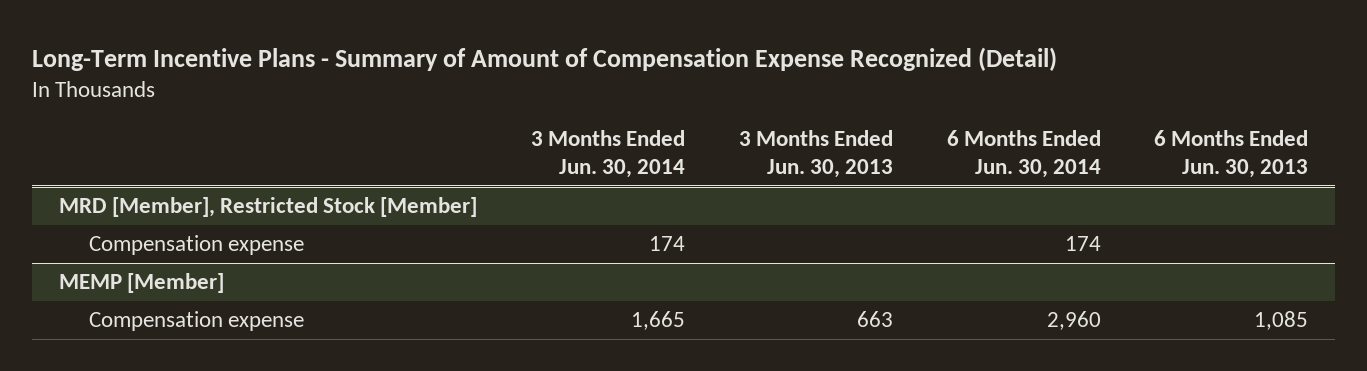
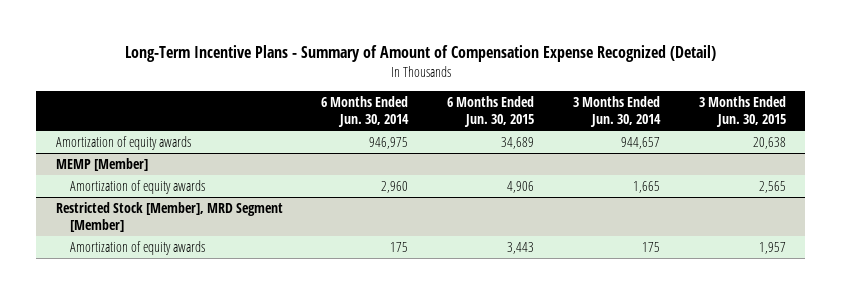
[738,129,893,178] 3 Months Ended Jun. 30, 2013 -> none
[1154,129,1309,178] 6 Months Ended Jun. 30, 2013 -> none
none -> [447,95,535,128] 6 Months Ended Jun. 30, 2015
none -> [698,95,786,128] 3 Months Ended Jun. 30, 2015
[58,197,477,218] MRD [Member], Restricted Stock [Member] -> none
[88,235,304,256] Compensation expense -> none
none -> [55,135,191,150] Amortization of equity awards
[88,311,304,332] Compensation expense -> [69,179,205,194] Amortization of equity awards
none -> [55,201,283,233] Restricted Stock [Member], MRD Segment [Member]
none -> [69,240,205,255] Amortization of equity awards

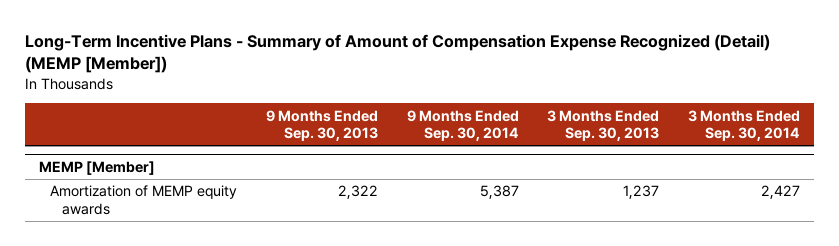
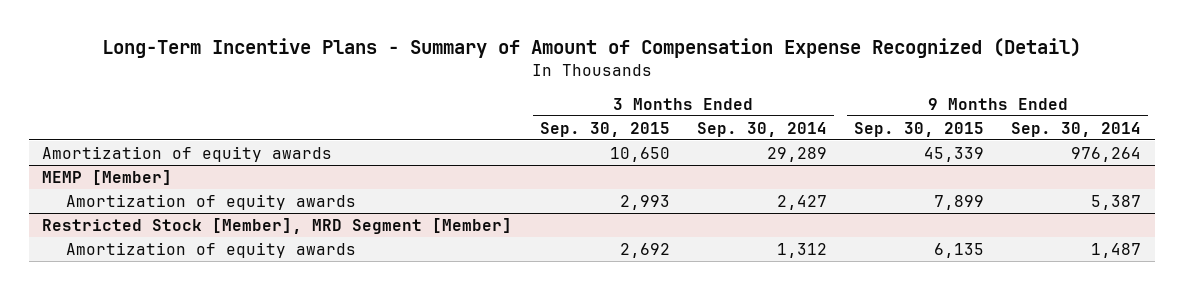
[24,34,770,74] Long-Term Incentive Plans - Summary of Amount of Compensation Expense Recognized (Detail) (MEMP [Member]) -> [101,37,1081,58] Long-Term Incentive Plans - Summary of Amount of Compensation Expense Recognized (Detail)
[266,109,379,142] 9 Months Ended Sep. 30, 2013 -> none
[547,109,660,142] 3 Months Ended Sep. 30, 2013 -> none
none -> [539,121,670,137] Sep. 30, 2015
none -> [854,121,985,137] Sep. 30, 2015
none -> [42,145,333,162] Amortization of equity awards
[50,185,238,216] Amortization of MEMP equity awards -> [65,193,356,210] Amortization of equity awards
none -> [42,217,513,234] Restricted Stock [Member], MRD Segment [Member]
none -> [65,241,356,258] Amortization of equity awards

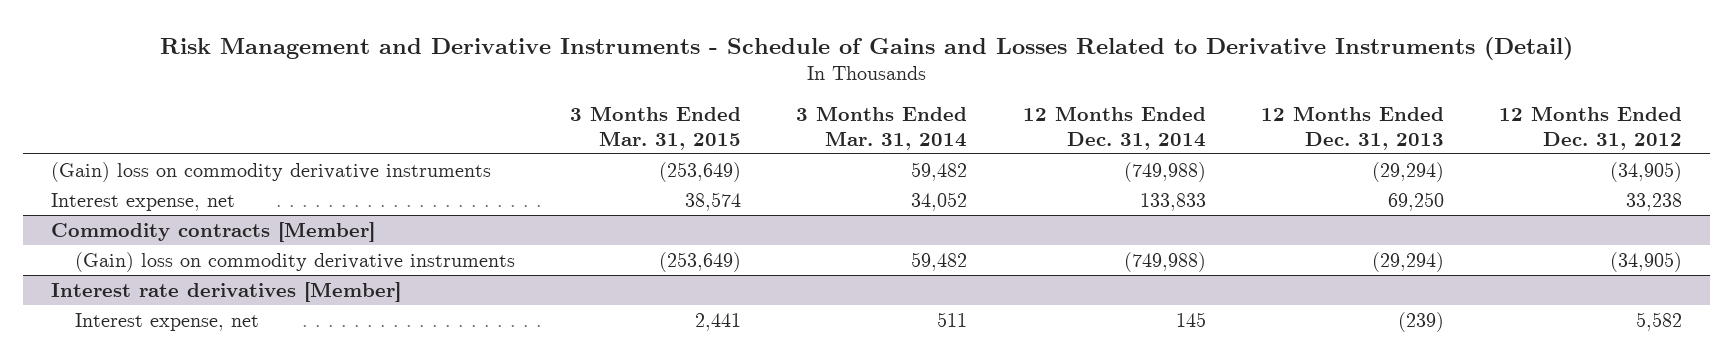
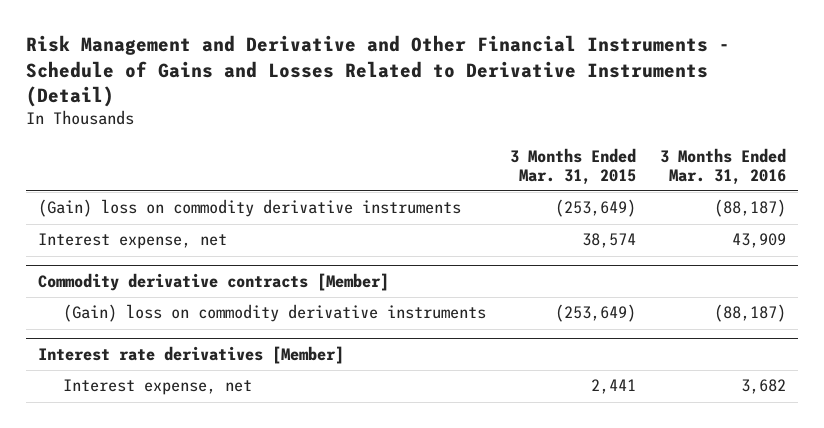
[159,36,1573,60] Risk Management and Derivative Instruments - Schedule of Gains and Losses Related to Derivative Instruments (Detail) -> [25,35,730,107] Risk Management and Derivative and Other Financial Instruments - Schedule of Gains and Losses Related to Derivative Instruments (Detail)
[796,106,968,150] 3 Months Ended Mar. 31, 2014 -> none
[1022,106,1206,150] 12 Months Ended Dec. 31, 2014 -> none
[1261,106,1445,150] 12 Months Ended Dec. 31, 2013 -> none
[1499,106,1683,150] 12 Months Ended Dec. 31, 2012 -> none
none -> [660,147,787,185] 3 Months Ended Mar. 31, 2016
[50,221,375,242] Commodity contracts [Member] -> [38,273,390,292] Commodity derivative contracts [Member]

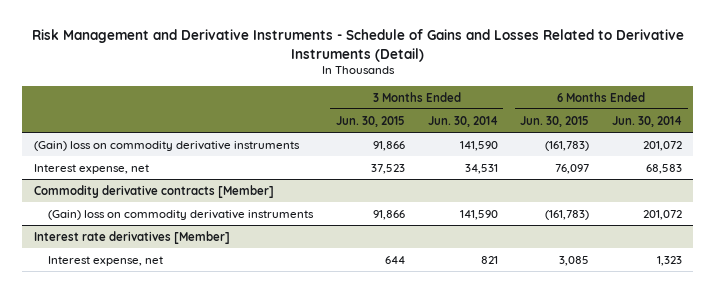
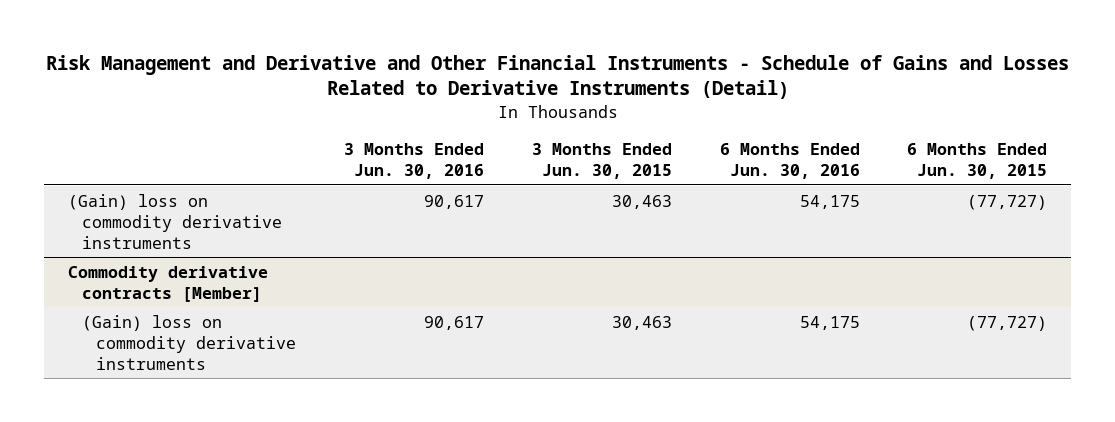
[31,29,684,62] Risk Management and Derivative Instruments - Schedule of Gains and Losses Related to Derivative Instruments (Detail) -> [45,54,1069,100] Risk Management and Derivative and Other Financial Instruments - Schedule of Gains and Losses Related to Derivative Instruments (Detail)
[427,115,498,127] Jun. 30, 2014 -> none
[612,115,683,127] Jun. 30, 2014 -> none
none -> [344,143,485,180] 3 Months Ended Jun. 30, 2016
none -> [719,143,860,180] 6 Months Ended Jun. 30, 2016
[33,163,149,174] Interest expense, net -> none
[373,140,406,151] 91,866 -> [611,194,672,209] 30,463
[545,140,590,151] (161,783) -> [967,194,1048,210] (77,727)
[33,230,230,244] Interest rate derivatives [Member] -> none
[48,255,164,266] Interest expense, net -> none
[373,209,406,220] 91,866 -> [611,315,672,330] 30,463
[545,209,590,220] (161,783) -> [967,315,1048,331] (77,727)

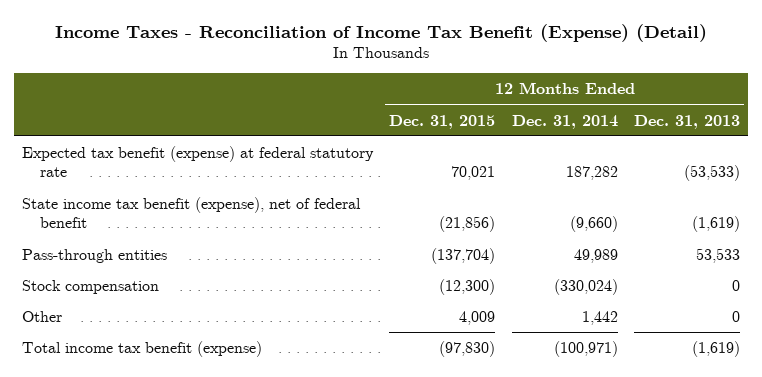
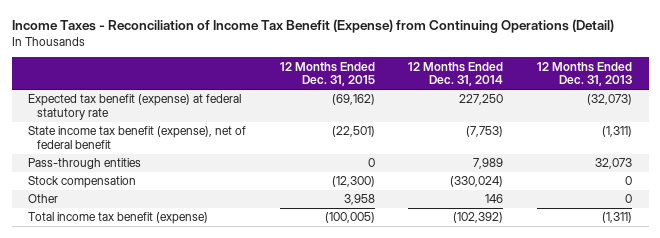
[54,23,707,42] Income Taxes - Reconciliation of Income Tax Benefit (Expense) (Detail) -> [11,18,614,33] Income Taxes - Reconciliation of Income Tax Benefit (Expense) from Continuing Operations (Detail)
[451,166,496,181] 70,021 -> [331,94,375,106] (69,162)
[565,166,618,181] 187,282 -> [459,94,504,106] 227,250
[683,165,740,182] (53,533) -> [586,94,632,106] (32,073)
[439,216,496,233] (21,856) -> [331,126,375,138] (22,501)
[569,216,618,233] (9,660) -> [466,126,504,138] (7,753)
[691,216,740,233] (1,619) -> [601,126,632,138] (1,311)
[431,247,496,264] (137,704) -> [367,158,375,168] 0
[573,248,618,263] 49,989 -> [473,158,504,170] 7,989
[695,247,740,263] 53,533 -> [594,158,632,170] 32,073
[459,310,496,325] 4,009 -> [343,194,375,206] 3,958
[581,310,618,325] 1,442 -> [485,194,504,204] 146
[439,340,496,357] (97,830) -> [324,212,375,224] (100,005)
[553,340,618,357] (100,971) -> [453,212,504,224] (102,392)
[691,340,740,357] (1,619) -> [601,212,632,224] (1,311)

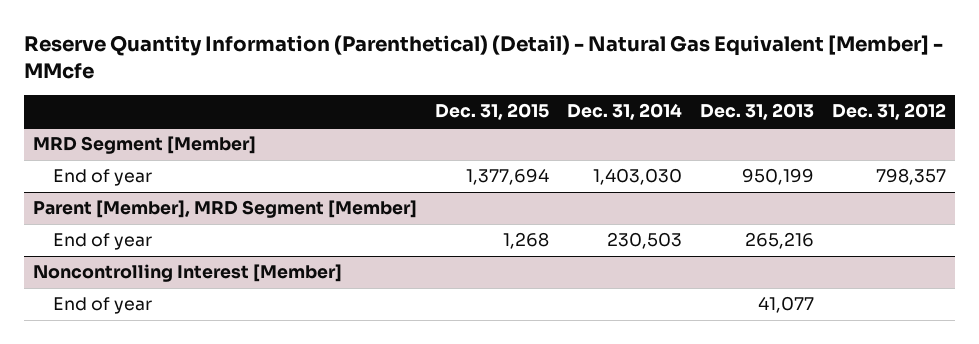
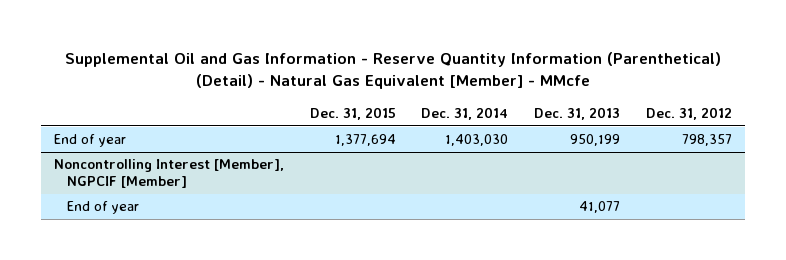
[24,34,944,79] Reserve Quantity Information (Parenthetical) (Detail) - Natural Gas Equivalent [Member] - MMcfe -> [64,51,721,90] Supplemental Oil and Gas Information - Reserve Quantity Information (Parenthetical) (Detail) - Natural Gas Equivalent [Member] - MMcfe
[33,136,257,155] MRD Segment [Member] -> none
[33,200,418,219] Parent [Member], MRD Segment [Member] -> none
[53,233,153,251] End of year -> none
[33,264,343,283] Noncontrolling Interest [Member] -> [53,159,284,189] Noncontrolling Interest [Member], NGPCIF [Member]

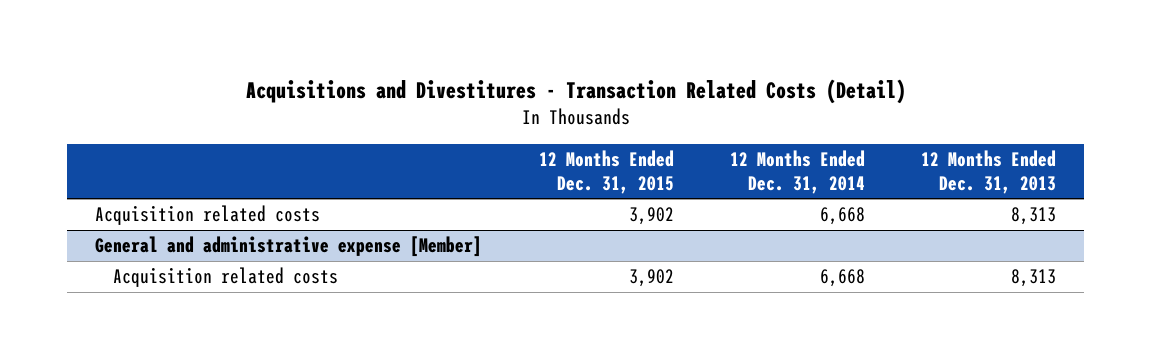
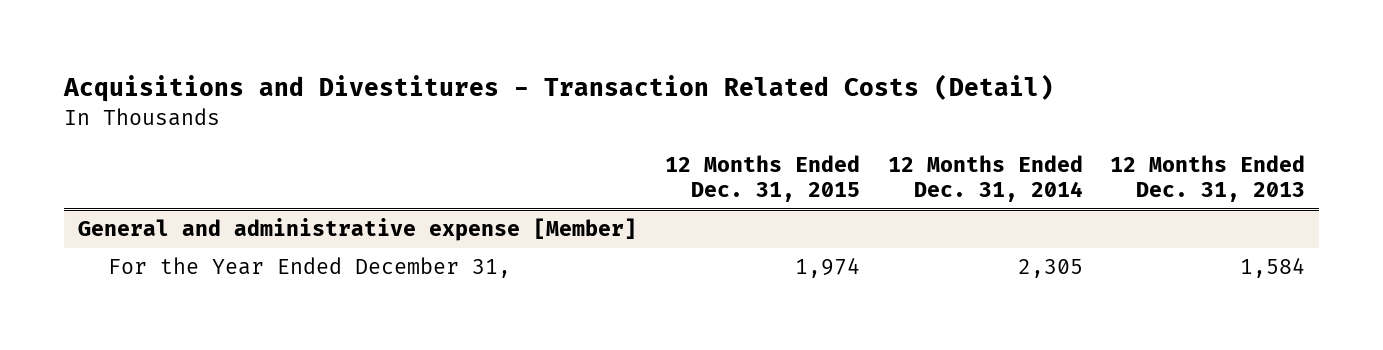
[95,205,321,226] Acquisition related costs -> none
[112,267,338,288] Acquisition related costs -> none
none -> [107,257,511,279] For the Year Ended December 31,

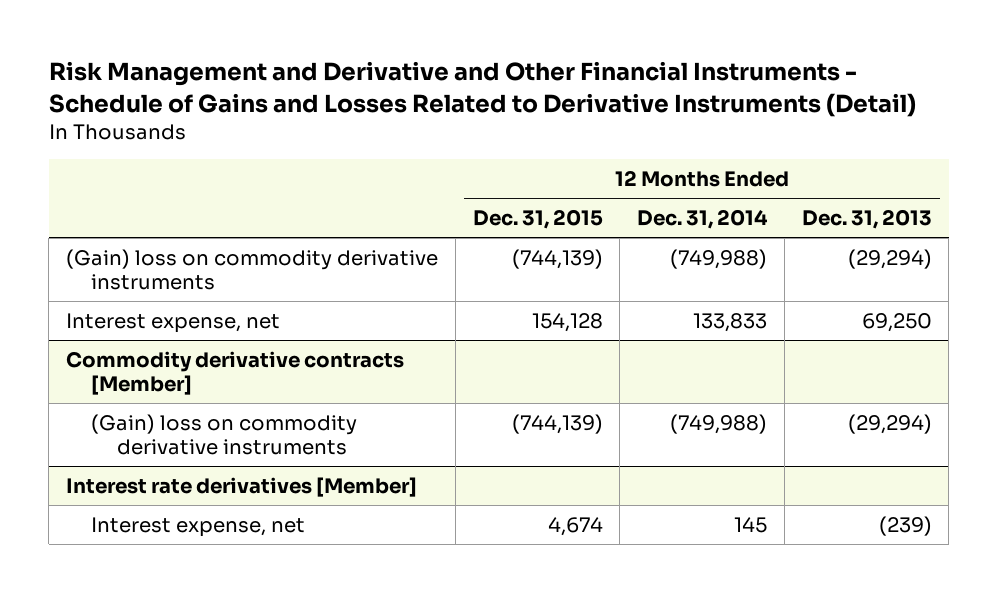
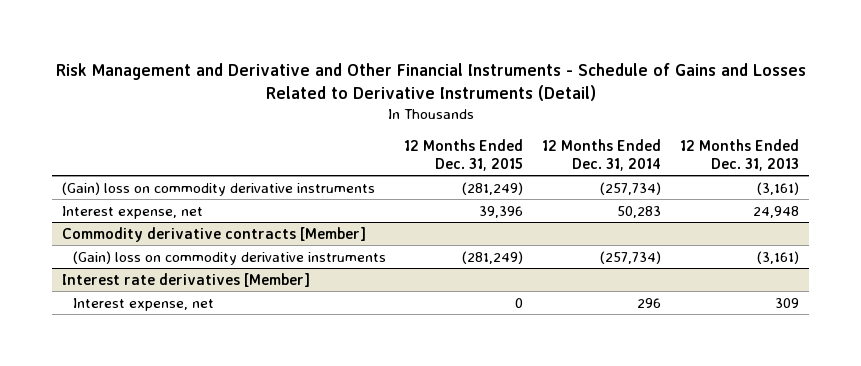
[511,248,603,269] (744,139) -> [462,181,524,195] (281,249)
[670,248,768,269] (749,988) -> [600,181,662,195] (257,734)
[847,248,932,269] (29,294) -> [757,181,800,195] (3,161)
[531,312,603,332] 154,128 -> [479,205,524,218] 39,396
[693,312,768,332] 133,833 -> [617,205,662,218] 50,283
[861,312,932,332] 69,250 -> [753,205,800,218] 24,948
[511,413,603,434] (744,139) -> [462,250,524,264] (281,249)
[670,413,768,434] (749,988) -> [600,250,662,264] (257,734)
[847,413,932,434] (29,294) -> [757,250,800,264] (3,161)
[547,516,603,536] 4,674 -> [515,297,524,308] 0
[734,516,768,533] 145 -> [637,297,662,308] 296
[878,515,932,536] (239) -> [775,297,800,308] 309

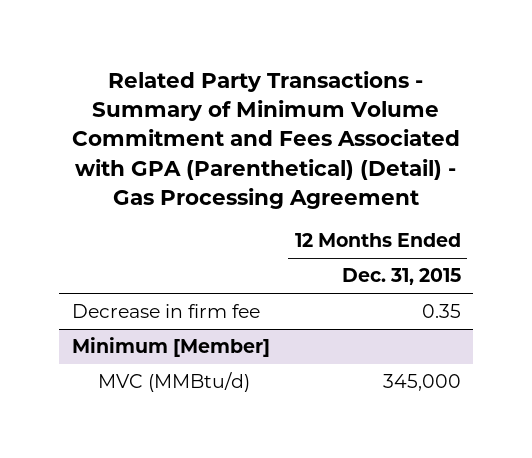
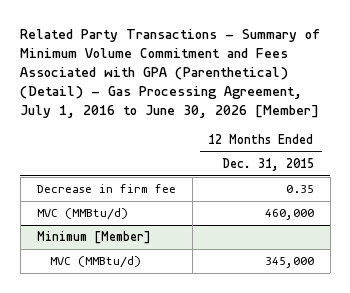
[72,71,461,209] Related Party Transactions - Summary of Minimum Volume Commitment and Fees Associated with GPA (Parenthetical) (Detail) - Gas Processing Agreement -> [20,29,321,119] Related Party Transactions - Summary of Minimum Volume Commitment and Fees Associated with GPA (Parenthetical) (Detail) - Gas Processing Agreement, July 1, 2016 to June 30, 2026 [Member]
none -> [36,208,128,221] MVC (MMBtu/d)

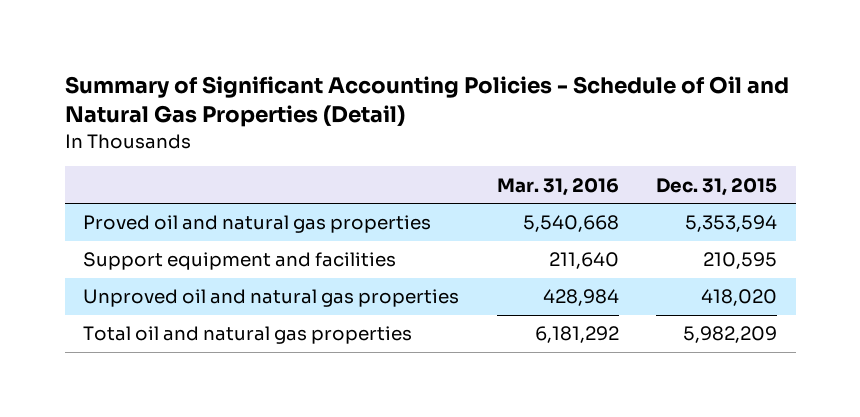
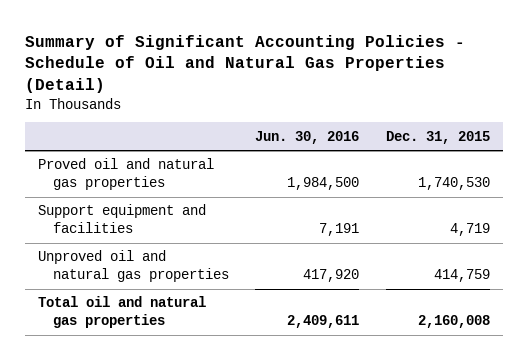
[496,177,619,196] Mar. 31, 2016 -> none
none -> [255,130,360,144] Jun. 30, 2016
[685,215,778,233] 5,353,594 -> [417,177,490,191] 1,740,530
[703,252,778,270] 210,595 -> [449,223,490,237] 4,719
[701,289,778,307] 418,020 -> [433,269,490,283] 414,759
[683,326,778,344] 5,982,209 -> [417,315,490,329] 2,160,008

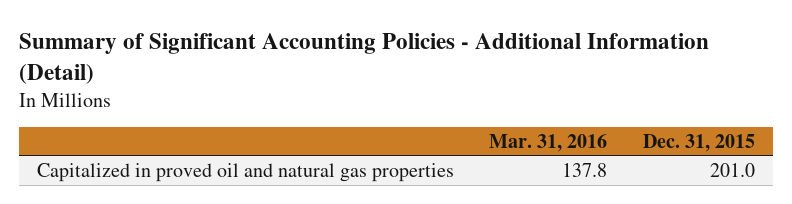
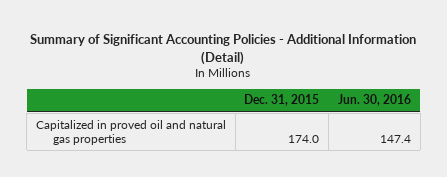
[489,133,608,152] Mar. 31, 2016 -> none
none -> [337,94,411,107] Jun. 30, 2016
[710,162,756,177] 201.0 -> [288,134,320,143] 174.0

